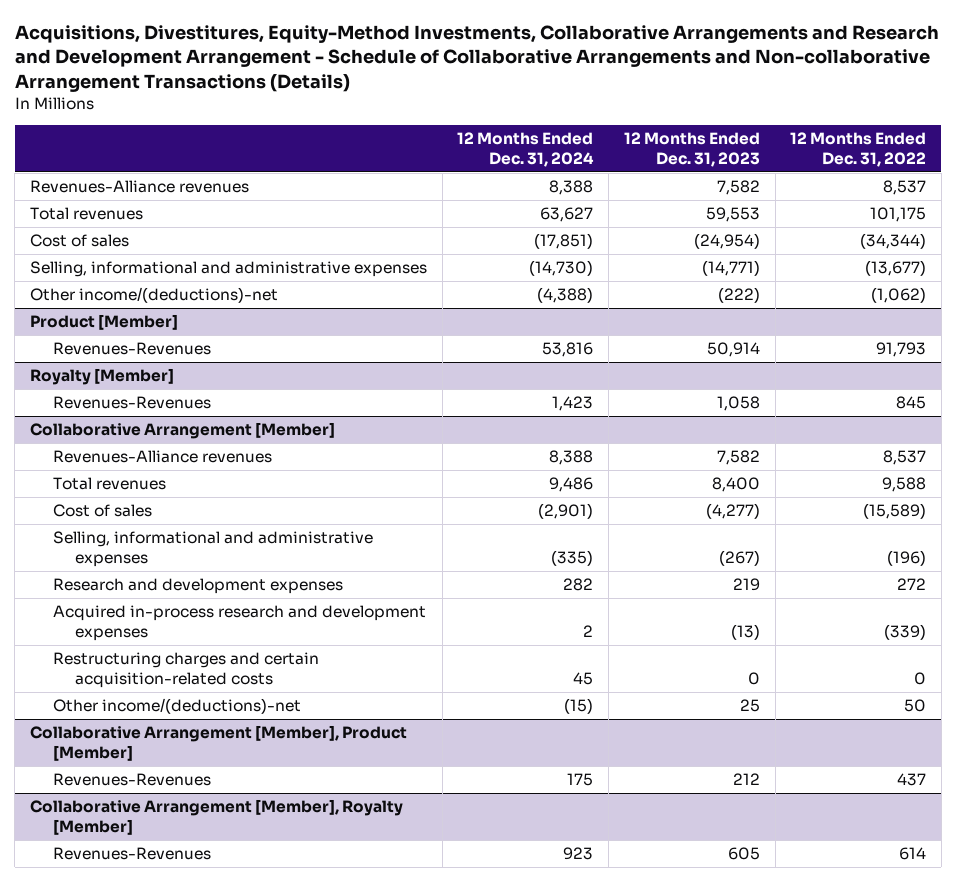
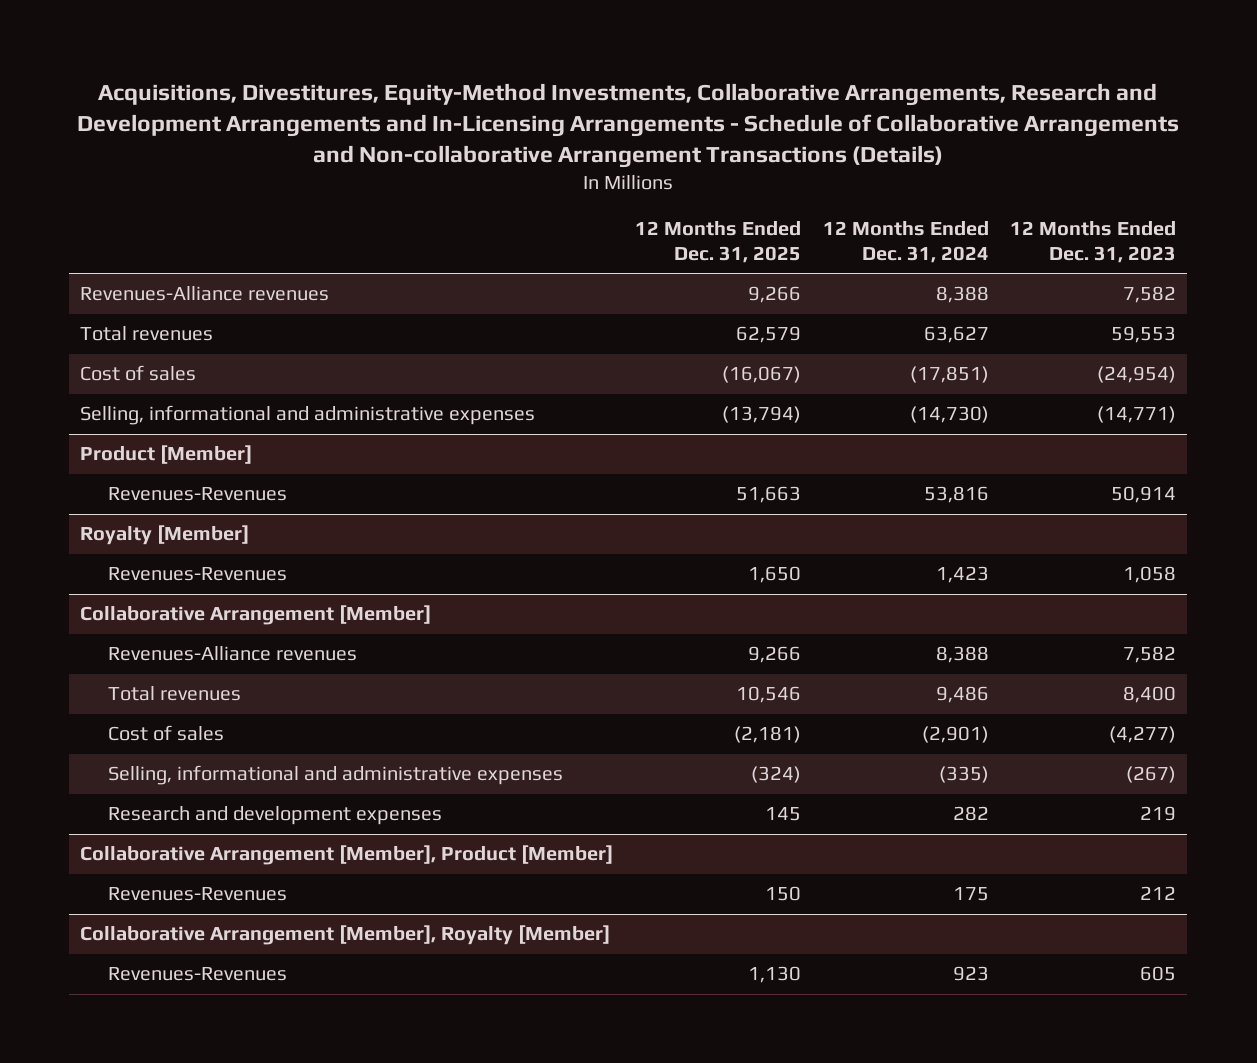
[14,25,939,92] Acquisitions, Divestitures, Equity-Method Investments, Collaborative Arrangements and Research and Development Arrangement - Schedule of Collaborative Arrangements and Non-collaborative Arrangement Transactions (Details) -> [77,83,1180,169] Acquisitions, Divestitures, Equity-Method Investments, Collaborative Arrangements, Research and Development Arrangements and In-Licensing Arrangements - Schedule of Collaborative Arrangements and Non-collaborative Arrangement Transactions (Details)
[790,131,927,167] 12 Months Ended Dec. 31, 2022 -> none
none -> [634,221,801,263] 12 Months Ended Dec. 31, 2025
[29,287,278,304] Other income/(deductions)-net -> none
[52,605,426,642] Acquired in-process research and development expenses -> none
[52,652,319,689] Restructuring charges and certain acquisition-related costs -> none
[52,698,301,715] Other income/(deductions)-net -> none

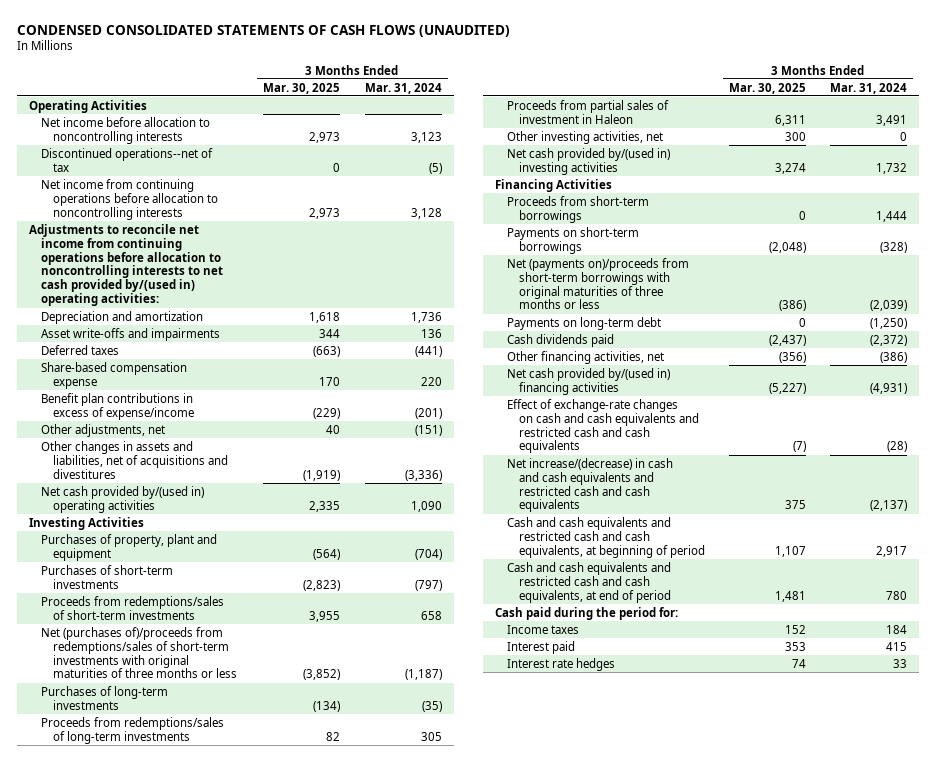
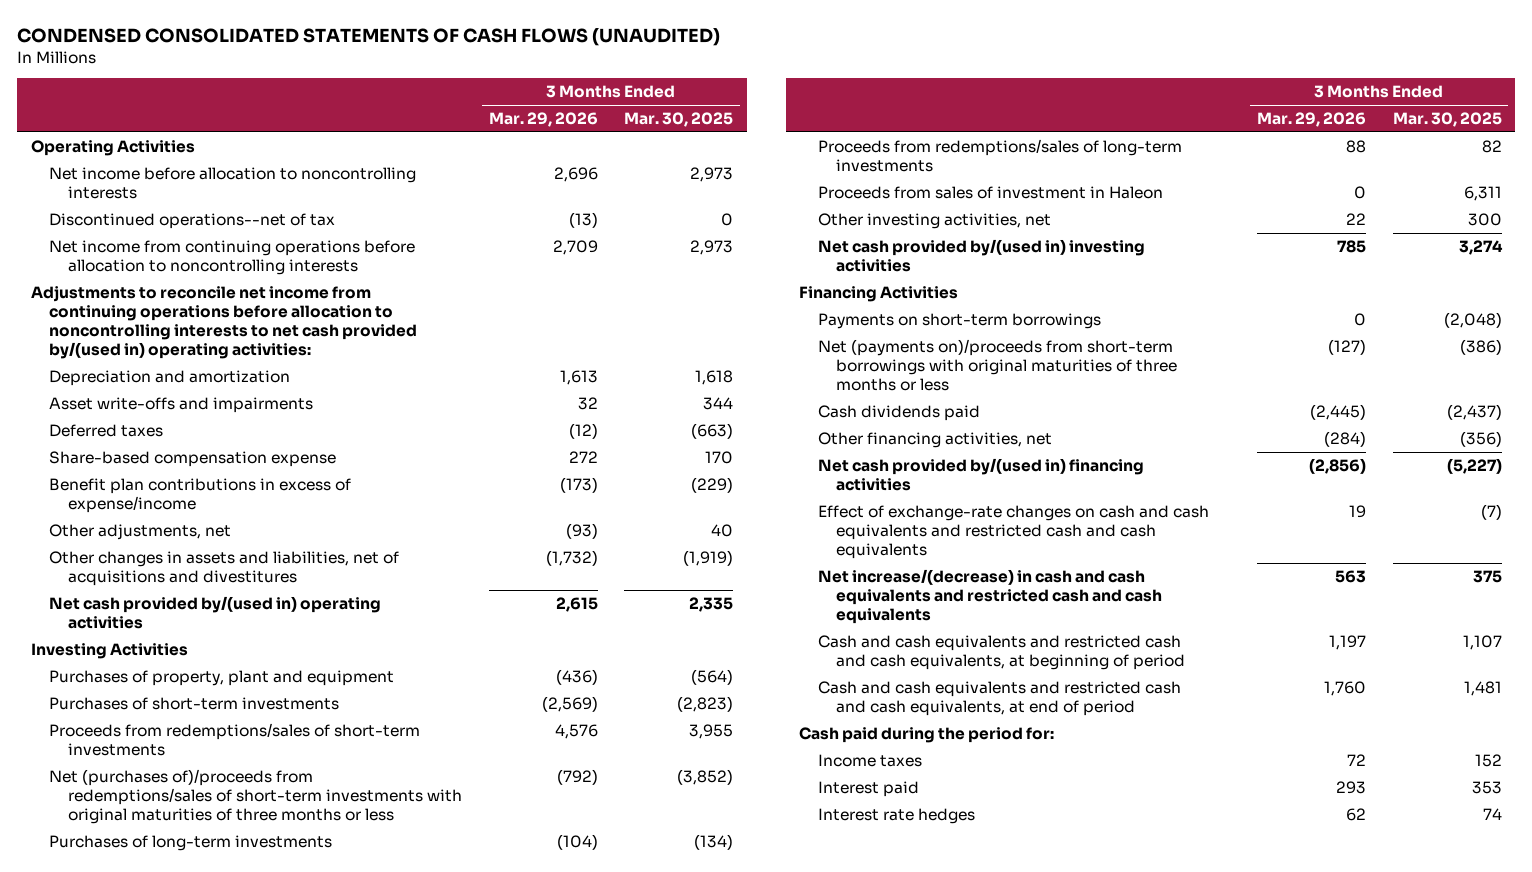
[364,82,442,94] Mar. 31, 2024 -> none
none -> [488,112,598,128] Mar. 29, 2026
[506,99,669,124] Proceeds from partial sales of investment in Haleon -> [817,186,1163,200] Proceeds from sales of investment in Haleon
[506,195,649,223] Proceeds from short-term borrowings -> none
[506,316,661,330] Payments on long-term debt -> none

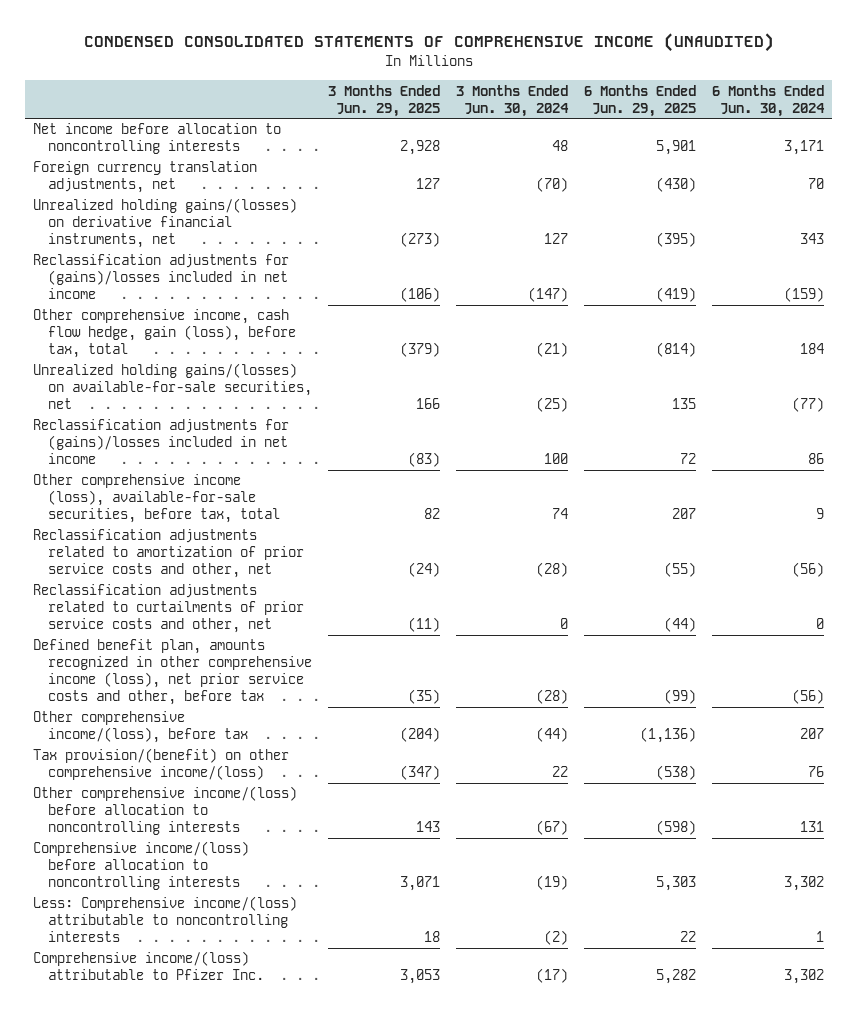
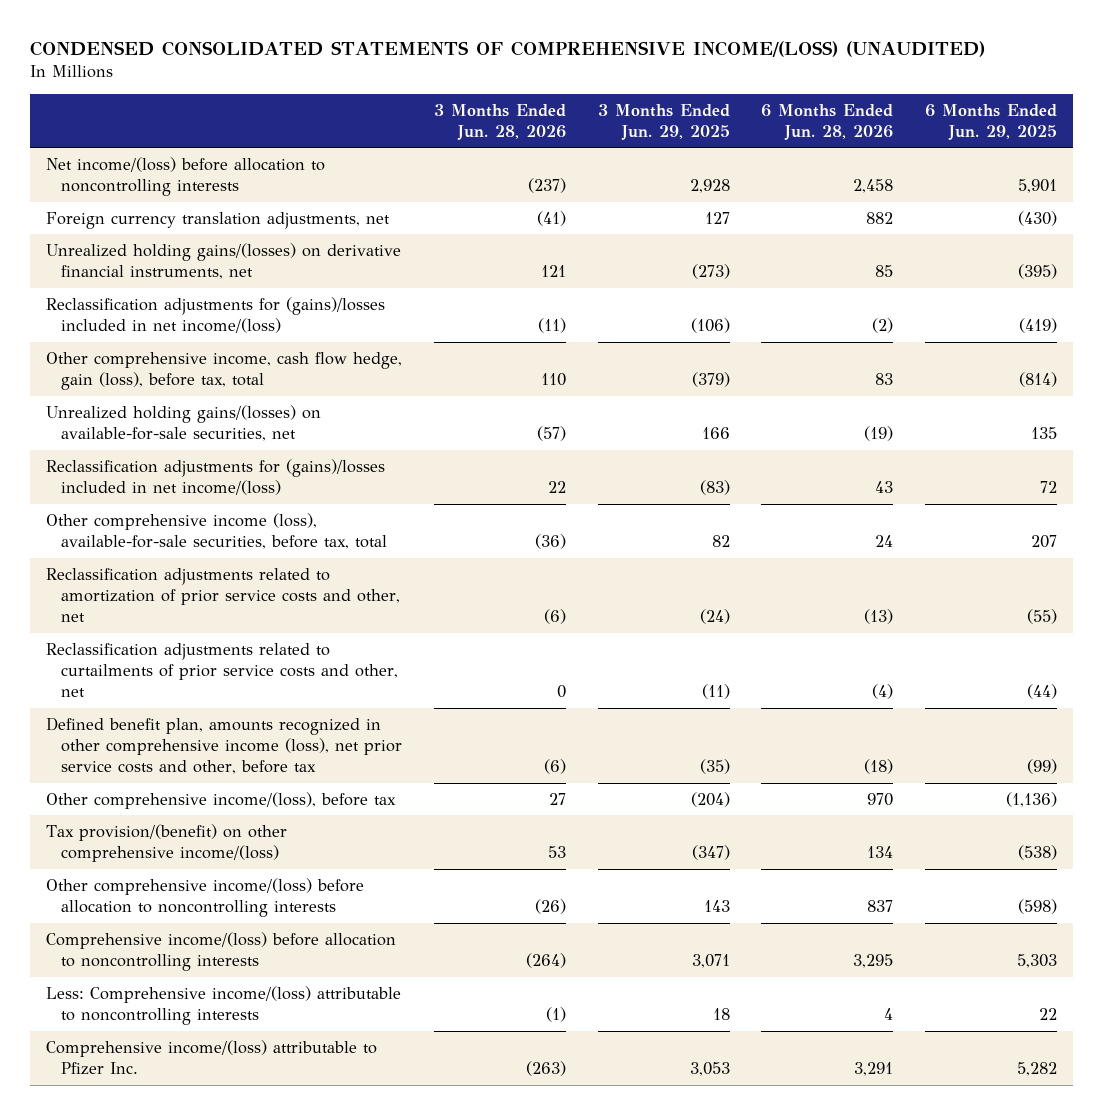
[83,33,774,53] CONDENSED CONSOLIDATED STATEMENTS OF COMPREHENSIVE INCOME (UNAUDITED) -> [30,41,986,58] CONDENSED CONSOLIDATED STATEMENTS OF COMPREHENSIVE INCOME/(LOSS) (UNAUDITED)
[455,84,569,117] 3 Months Ended Jun. 30, 2024 -> none
[712,84,826,117] 6 Months Ended Jun. 30, 2024 -> none
none -> [433,103,566,140] 3 Months Ended Jun. 28, 2026
none -> [761,103,894,140] 6 Months Ended Jun. 28, 2026
[33,123,282,155] Net income before allocation to noncontrolling interests -> [45,156,325,196] Net income/(loss) before allocation to noncontrolling interests
[33,254,290,300] Reclassification adjustments for (gains)/losses included in net income -> [45,296,385,333] Reclassification adjustments for (gains)/losses included in net income/(loss)
[33,419,290,465] Reclassification adjustments for (gains)/losses included in net income -> [45,458,385,495] Reclassification adjustments for (gains)/losses included in net income/(loss)

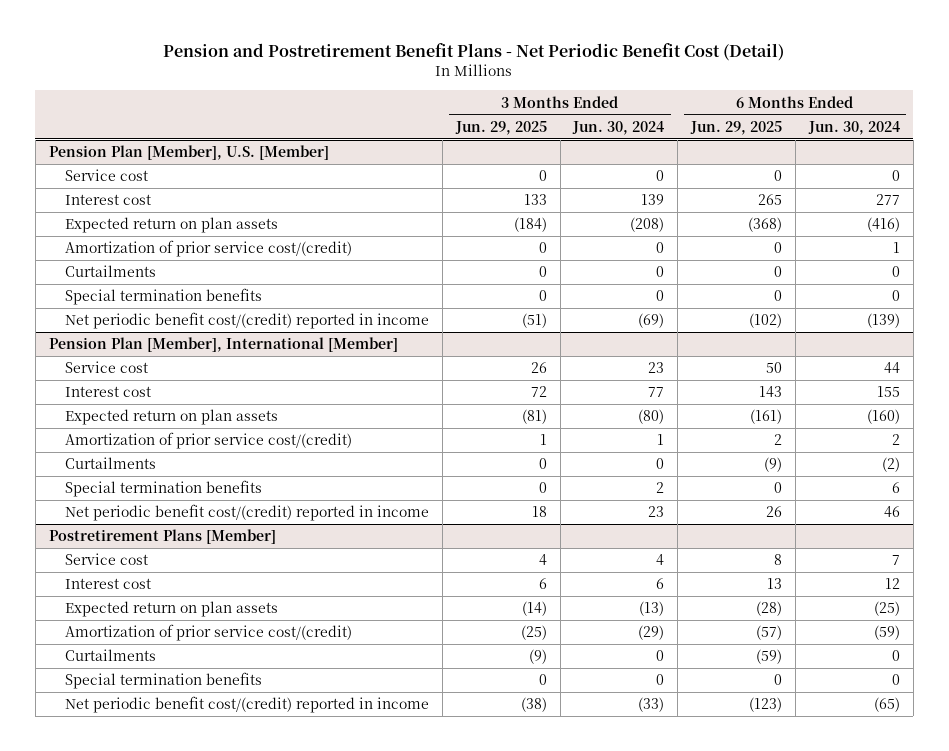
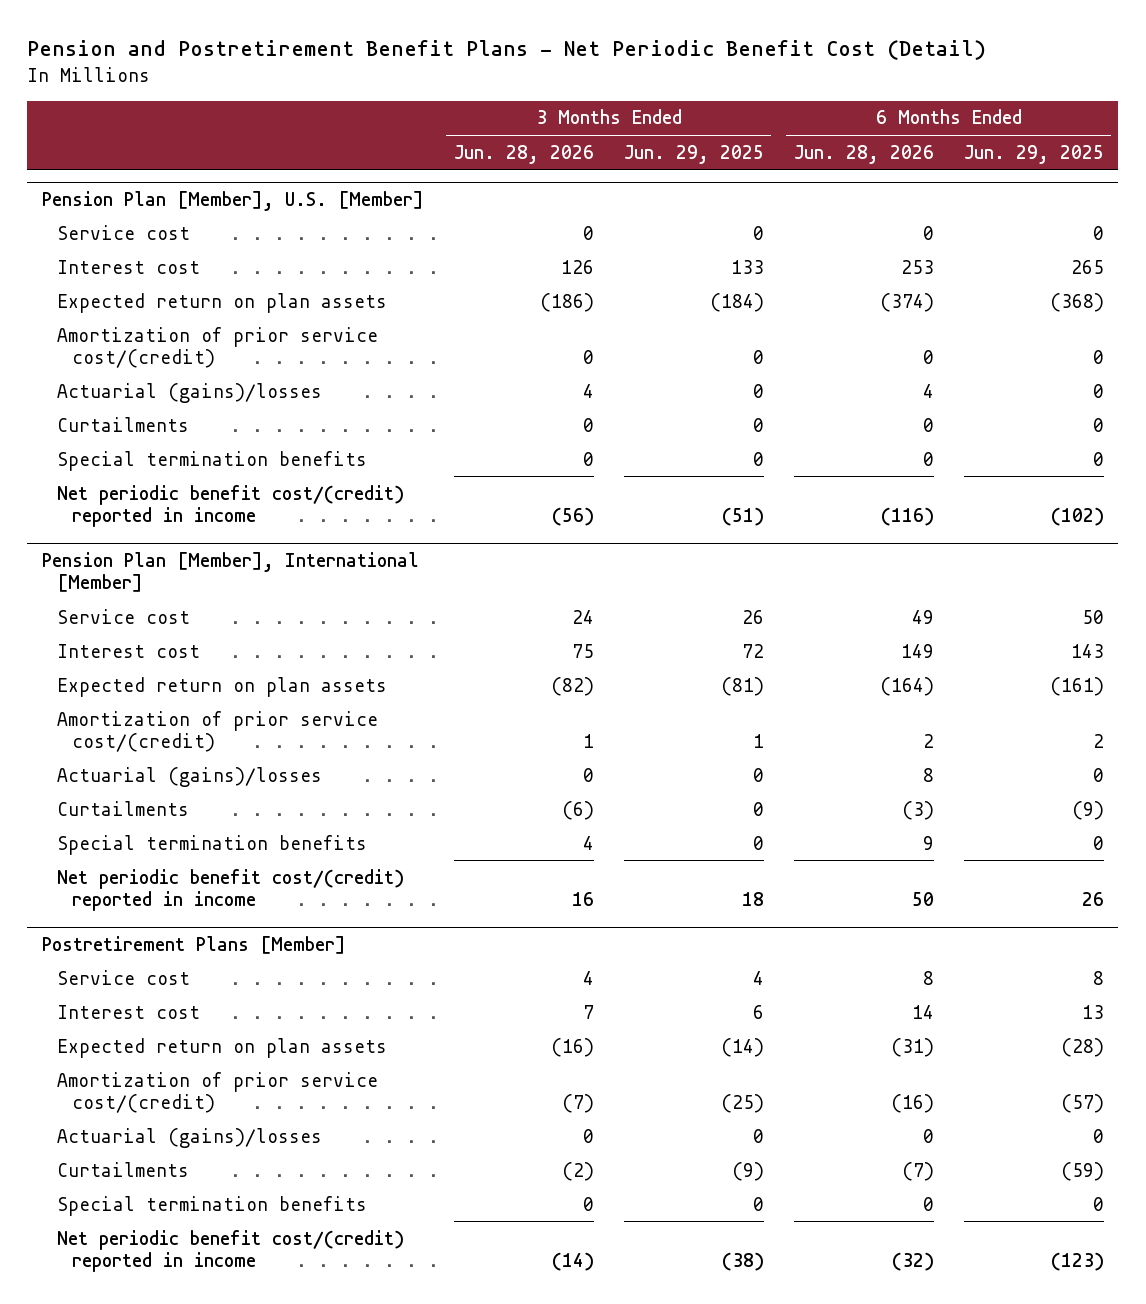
[572,120,665,135] Jun. 30, 2024 -> none
[807,120,900,135] Jun. 30, 2024 -> none
none -> [453,144,594,164] Jun. 28, 2026
none -> [793,144,934,164] Jun. 28, 2026
none -> [57,382,323,403] Actuarial (gains)/losses
none -> [57,766,323,787] Actuarial (gains)/losses
none -> [57,1127,323,1148] Actuarial (gains)/losses

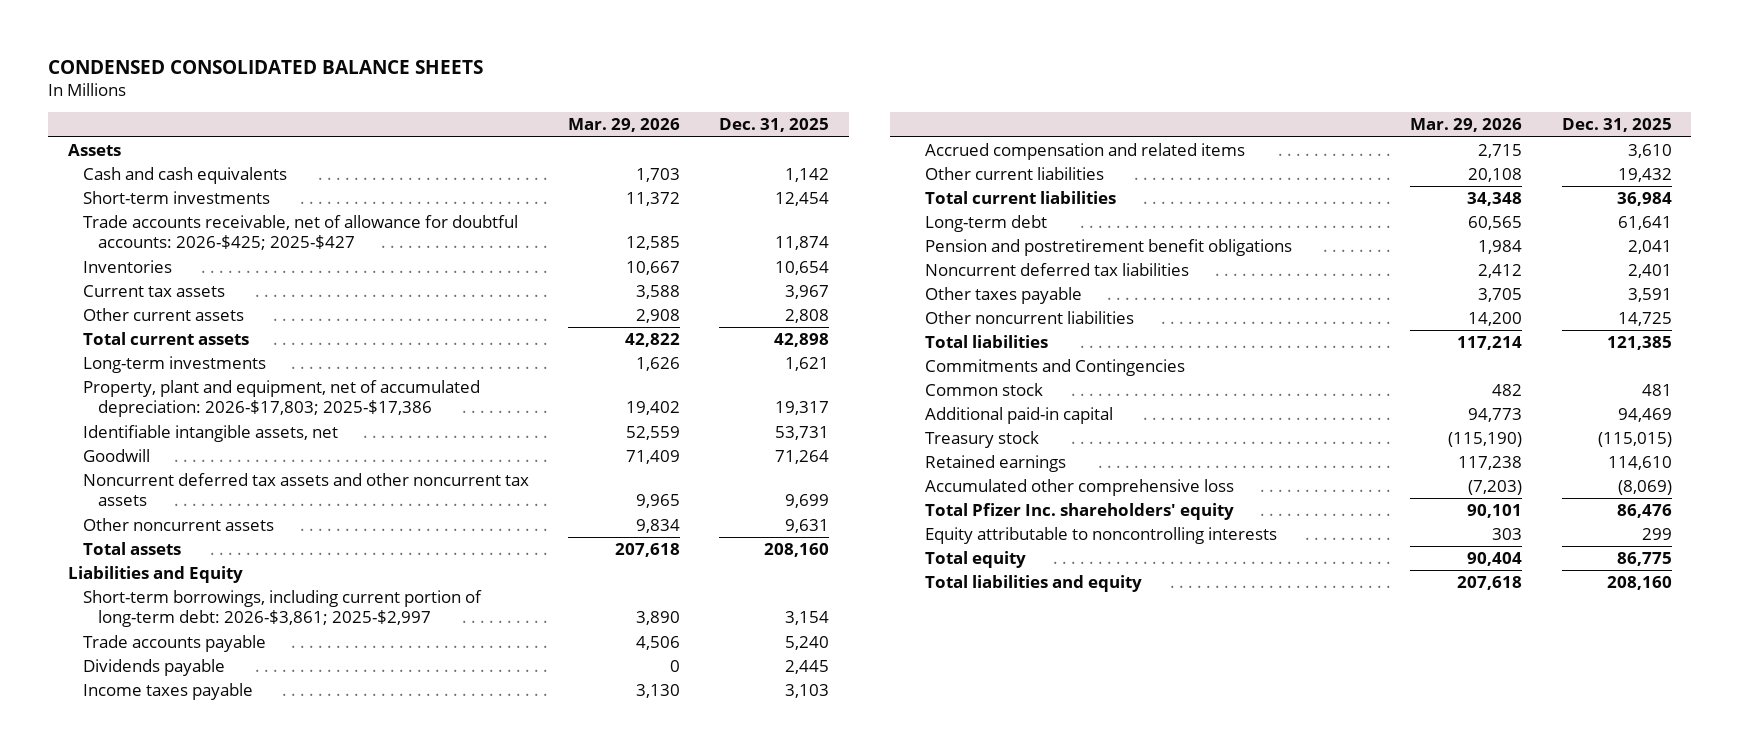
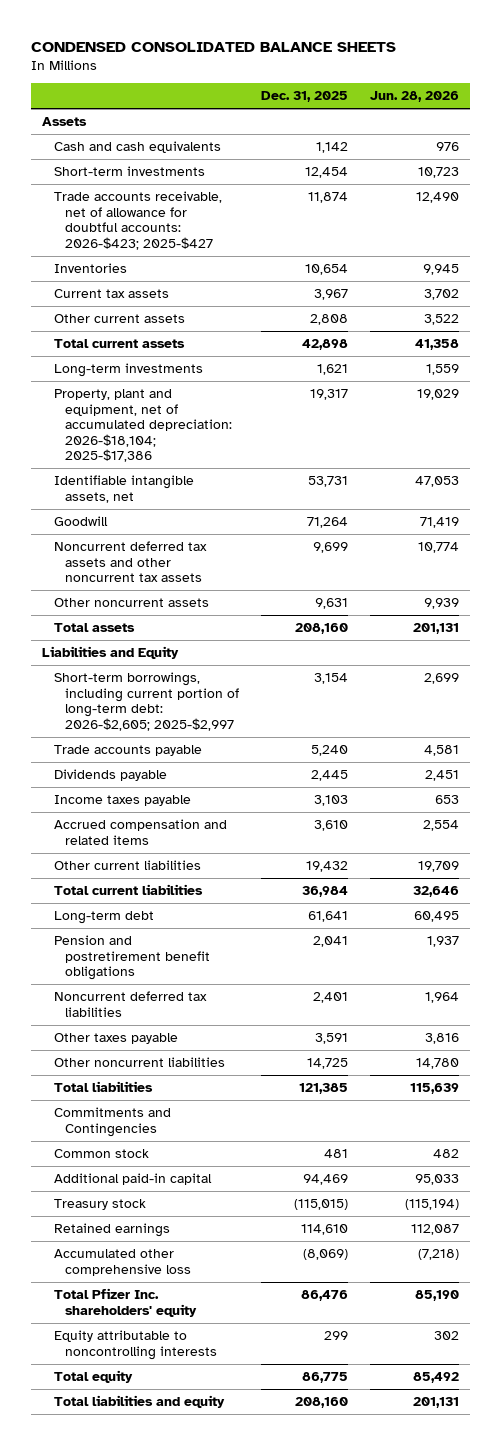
[568,118,681,133] Mar. 29, 2026 -> none
none -> [369,91,459,103] Jun. 28, 2026
[82,214,518,251] Trade accounts receivable, net of allowance for doubtful accounts: 2026-$425; 2025-$427 -> [53,191,222,250] Trade accounts receivable, net of allowance for doubtful accounts: 2026-$423; 2025-$427
[82,379,480,418] Property, plant and equipment, net of accumulated depreciation: 2026-$17,803; 2025-$17,386 -> [53,389,232,462] Property, plant and equipment, net of accumulated depreciation: 2026-$18,104; 2025-$17,386
[82,589,482,628] Short-term borrowings, including current portion of long-term debt: 2026-$3,861; 2025-$2,997 -> [53,672,239,731] Short-term borrowings, including current portion of long-term debt: 2026-$2,605; 2025-$2,997

